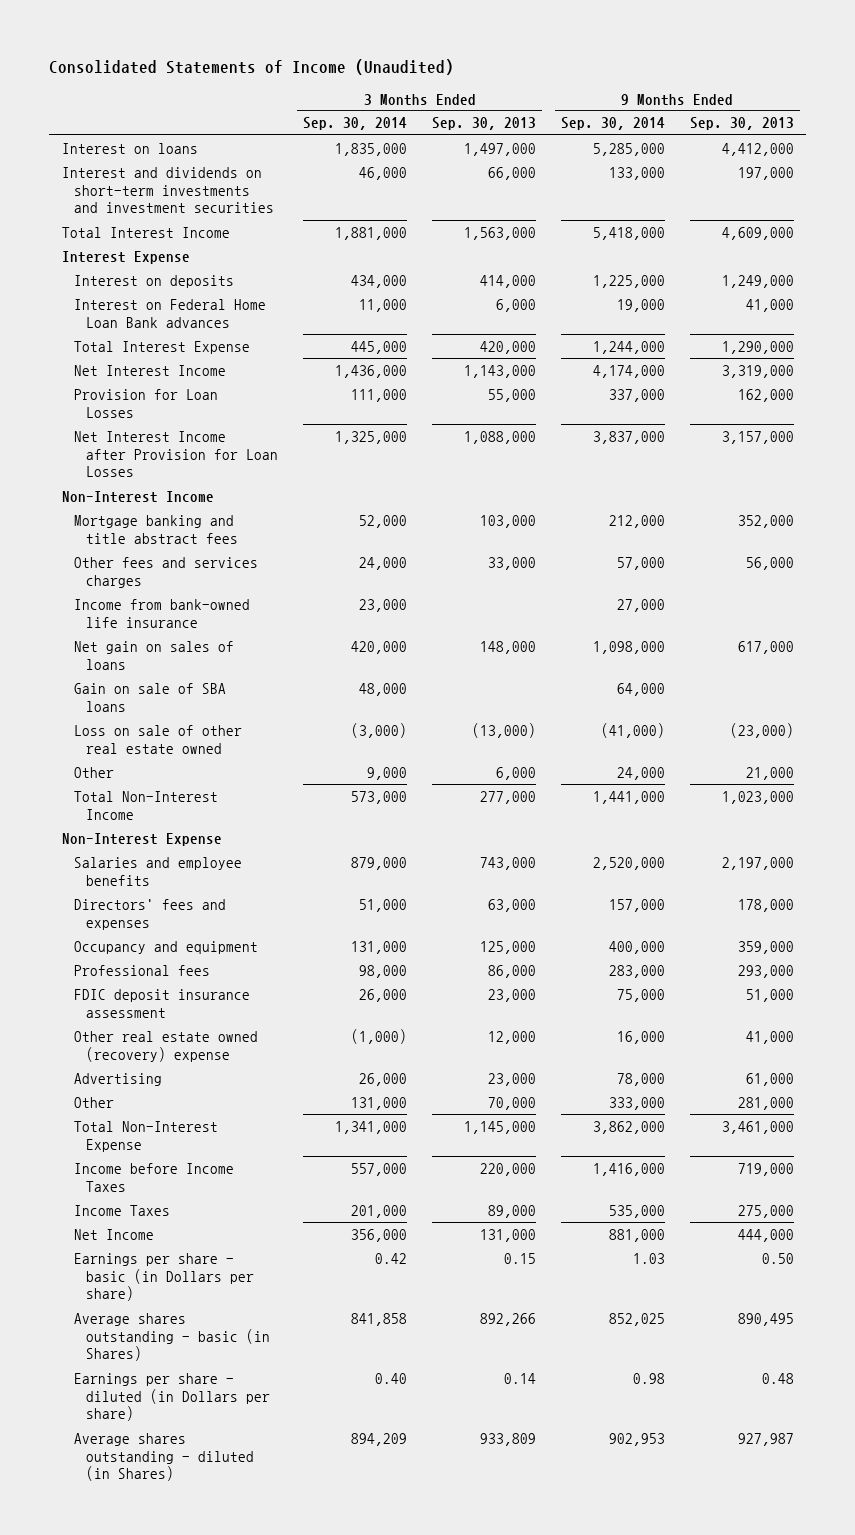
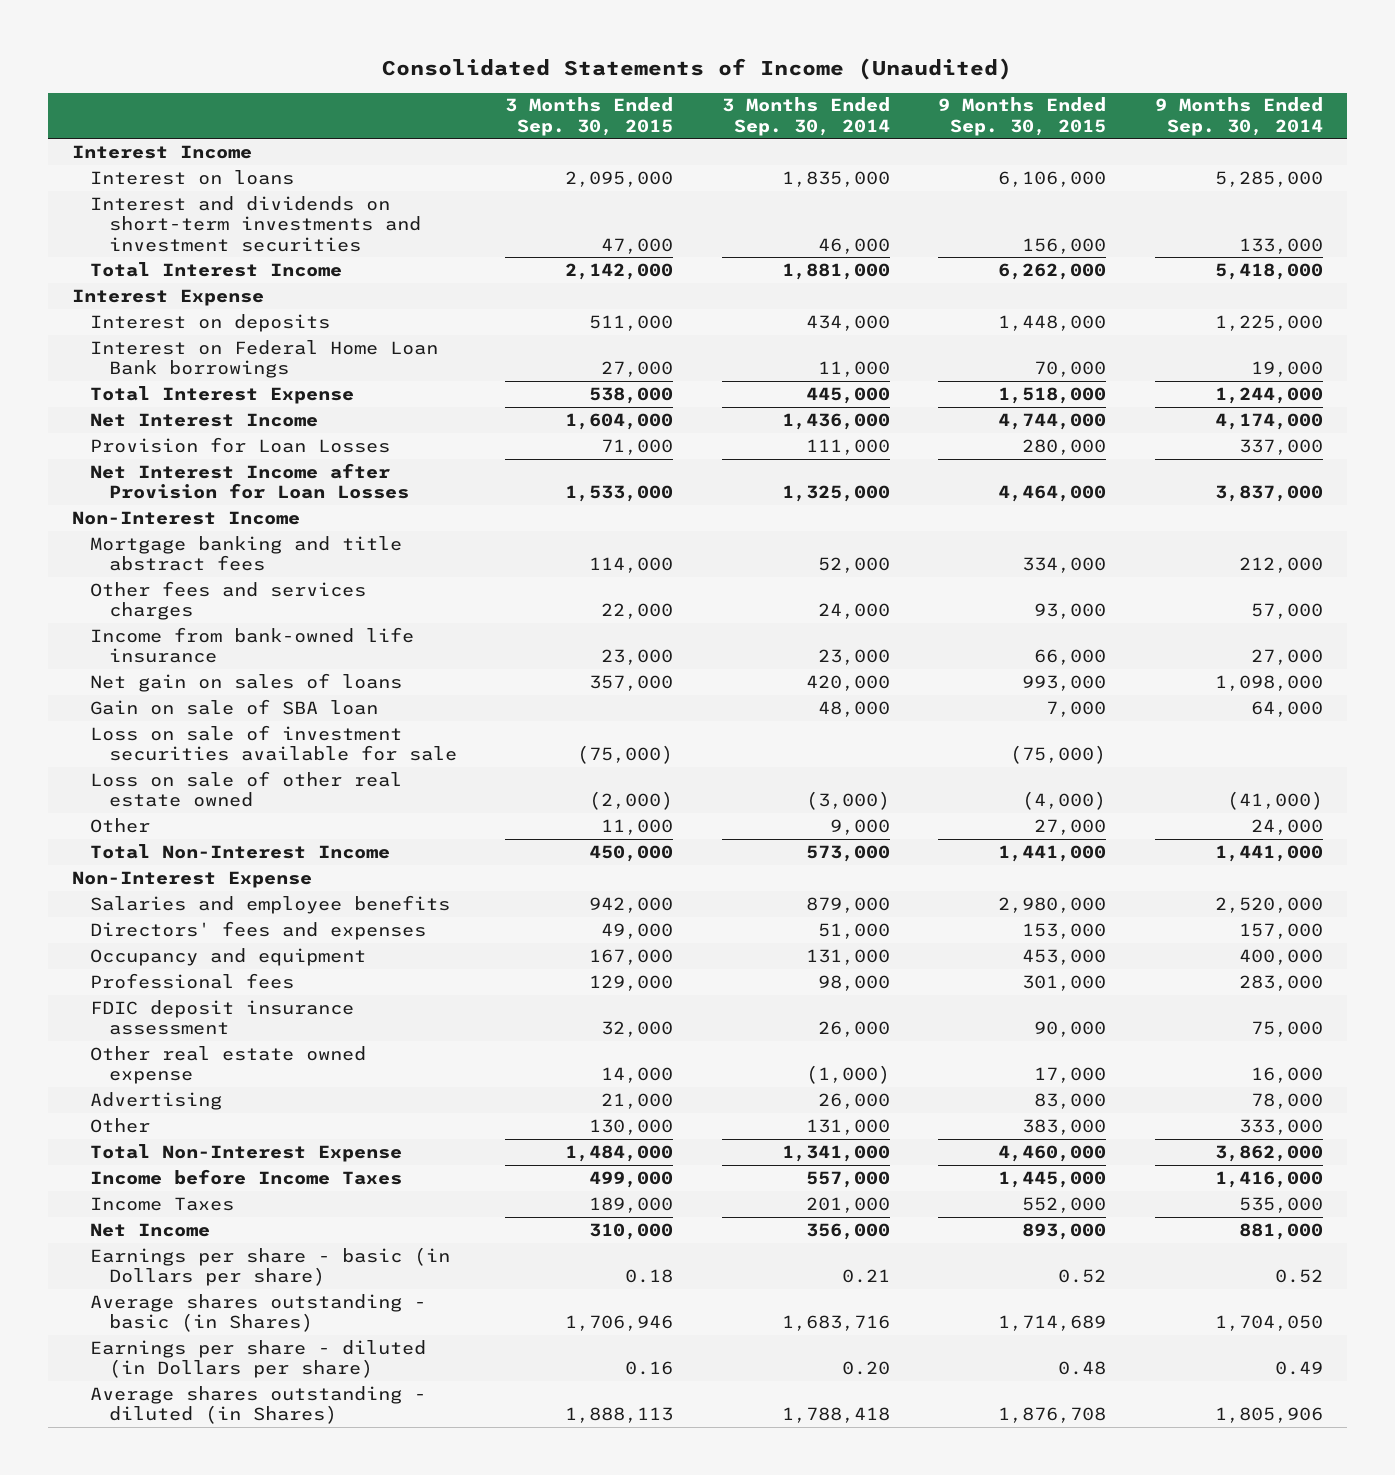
[431,117,536,131] Sep. 30, 2013 -> none
[689,117,794,131] Sep. 30, 2013 -> none
none -> [505,97,674,136] 3 Months Ended Sep. 30, 2015
none -> [938,97,1107,136] 9 Months Ended Sep. 30, 2015
none -> [71,144,252,159] Interest Income
[73,298,266,328] Interest on Federal Home Loan Bank advances -> [90,339,439,379] Interest on Federal Home Loan Bank borrowings
[73,682,226,712] Gain on sale of SBA loans -> [90,698,379,715] Gain on sale of SBA loan
none -> [90,724,457,762] Loss on sale of investment securities available for sale
[73,1030,258,1062] Other real estate owned (recovery) expense -> [90,1045,367,1085] Other real estate owned expense
[375,1252,408,1264] 0.42 -> [841,1269,890,1284] 0.21
[632,1252,665,1264] 1.03 -> [1274,1269,1323,1284] 0.52
[351,1312,408,1326] 841,858 -> [781,1315,890,1332] 1,683,716
[608,1312,665,1326] 852,025 -> [1214,1315,1323,1332] 1,704,050
[375,1372,408,1384] 0.40 -> [841,1361,890,1376] 0.20
[632,1372,665,1384] 0.98 -> [1274,1361,1323,1376] 0.49
[351,1432,408,1446] 894,209 -> [781,1407,890,1424] 1,788,418
[608,1432,665,1446] 902,953 -> [1214,1407,1323,1424] 1,805,906

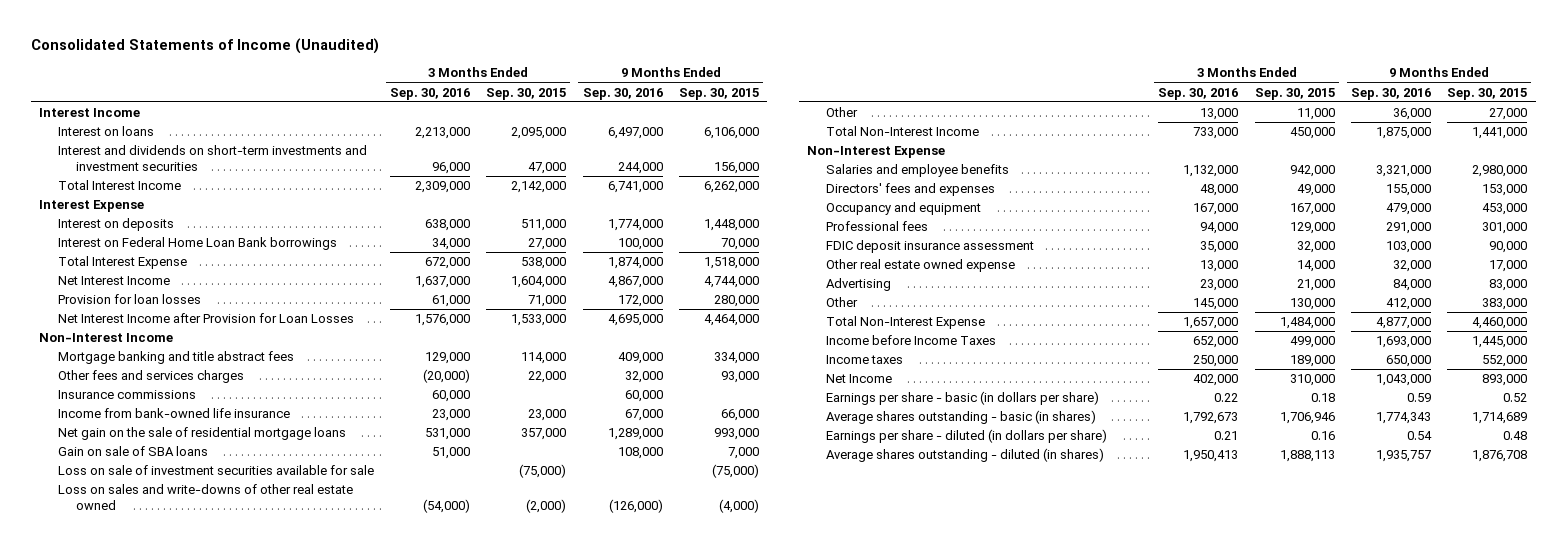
[721,97,890,136] 3 Months Ended Sep. 30, 2014 -> none
[1154,97,1323,136] 9 Months Ended Sep. 30, 2014 -> none
none -> [389,87,470,100] Sep. 30, 2016
none -> [582,87,663,100] Sep. 30, 2016
[90,436,391,453] Provision for Loan Losses -> [57,294,201,305] Provision for loan losses
none -> [57,390,196,400] Insurance commissions
[90,672,403,692] Net gain on sales of loans -> [57,427,346,441] Net gain on the sale of residential mortgage loans
[90,698,379,715] Gain on sale of SBA loan -> [57,446,208,457] Gain on sale of SBA loans
[90,770,403,808] Loss on sale of other real estate owned -> [57,484,353,510] Loss on sales and write-downs of other real estate owned
[90,1196,235,1211] Income Taxes -> [826,355,904,365] Income taxes
[90,1246,451,1287] Earnings per share - basic (in Dollars per share) -> [826,391,1100,406] Earnings per share - basic (in dollars per share)
[90,1293,427,1333] Average shares outstanding - basic (in Shares) -> [826,410,1097,425] Average shares outstanding - basic (in shares)
[90,1339,427,1379] Earnings per share - diluted (in Dollars per share) -> [826,429,1108,444] Earnings per share - diluted (in dollars per share)
[90,1385,427,1425] Average shares outstanding - diluted (in Shares) -> [826,448,1105,463] Average shares outstanding - diluted (in shares)

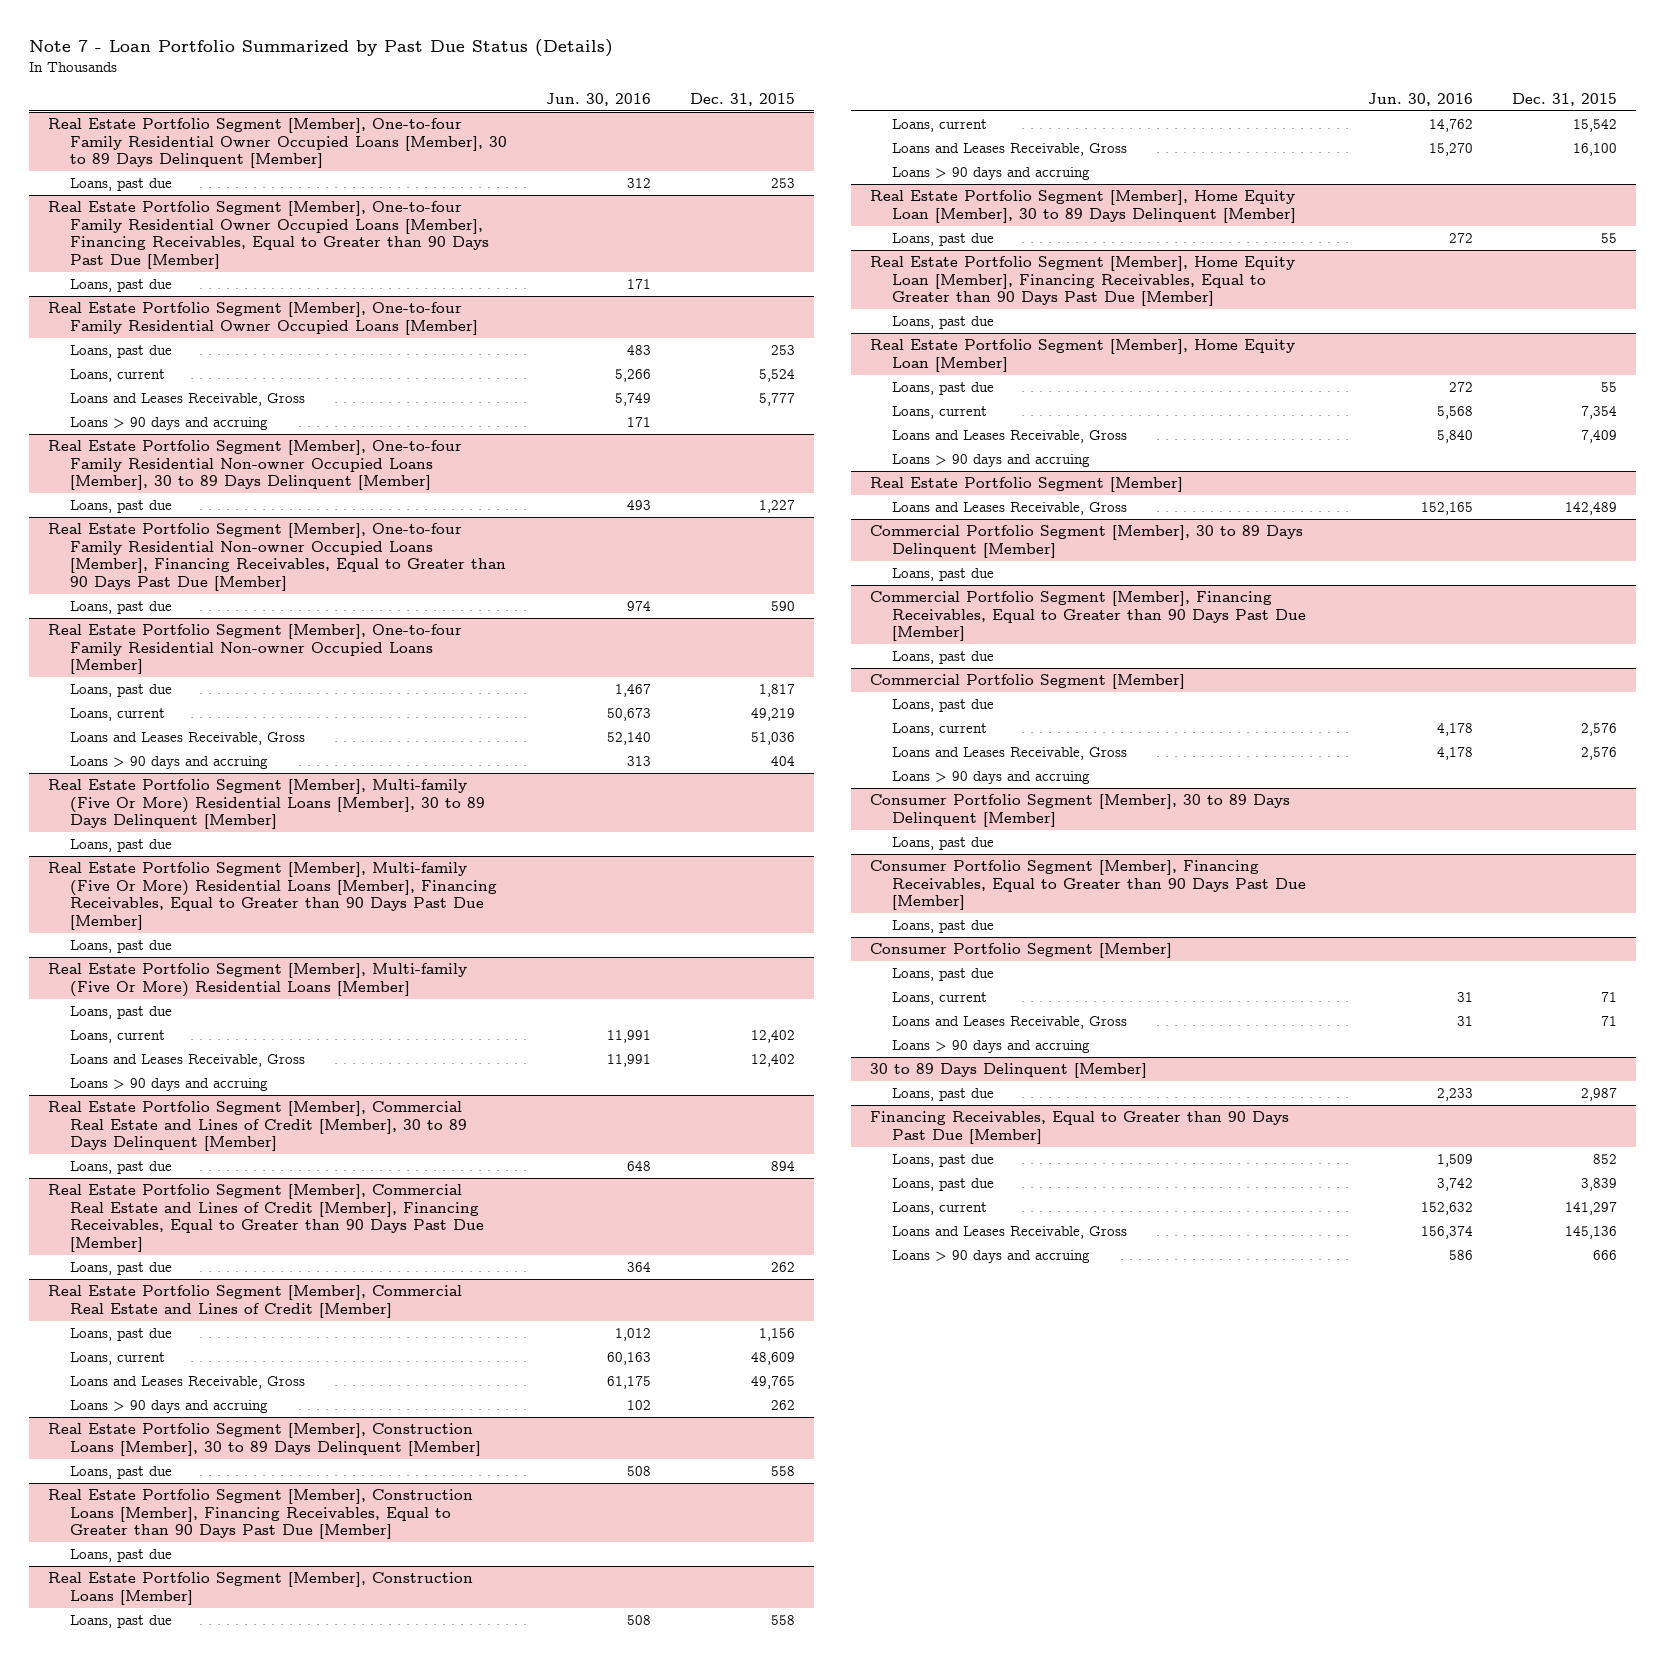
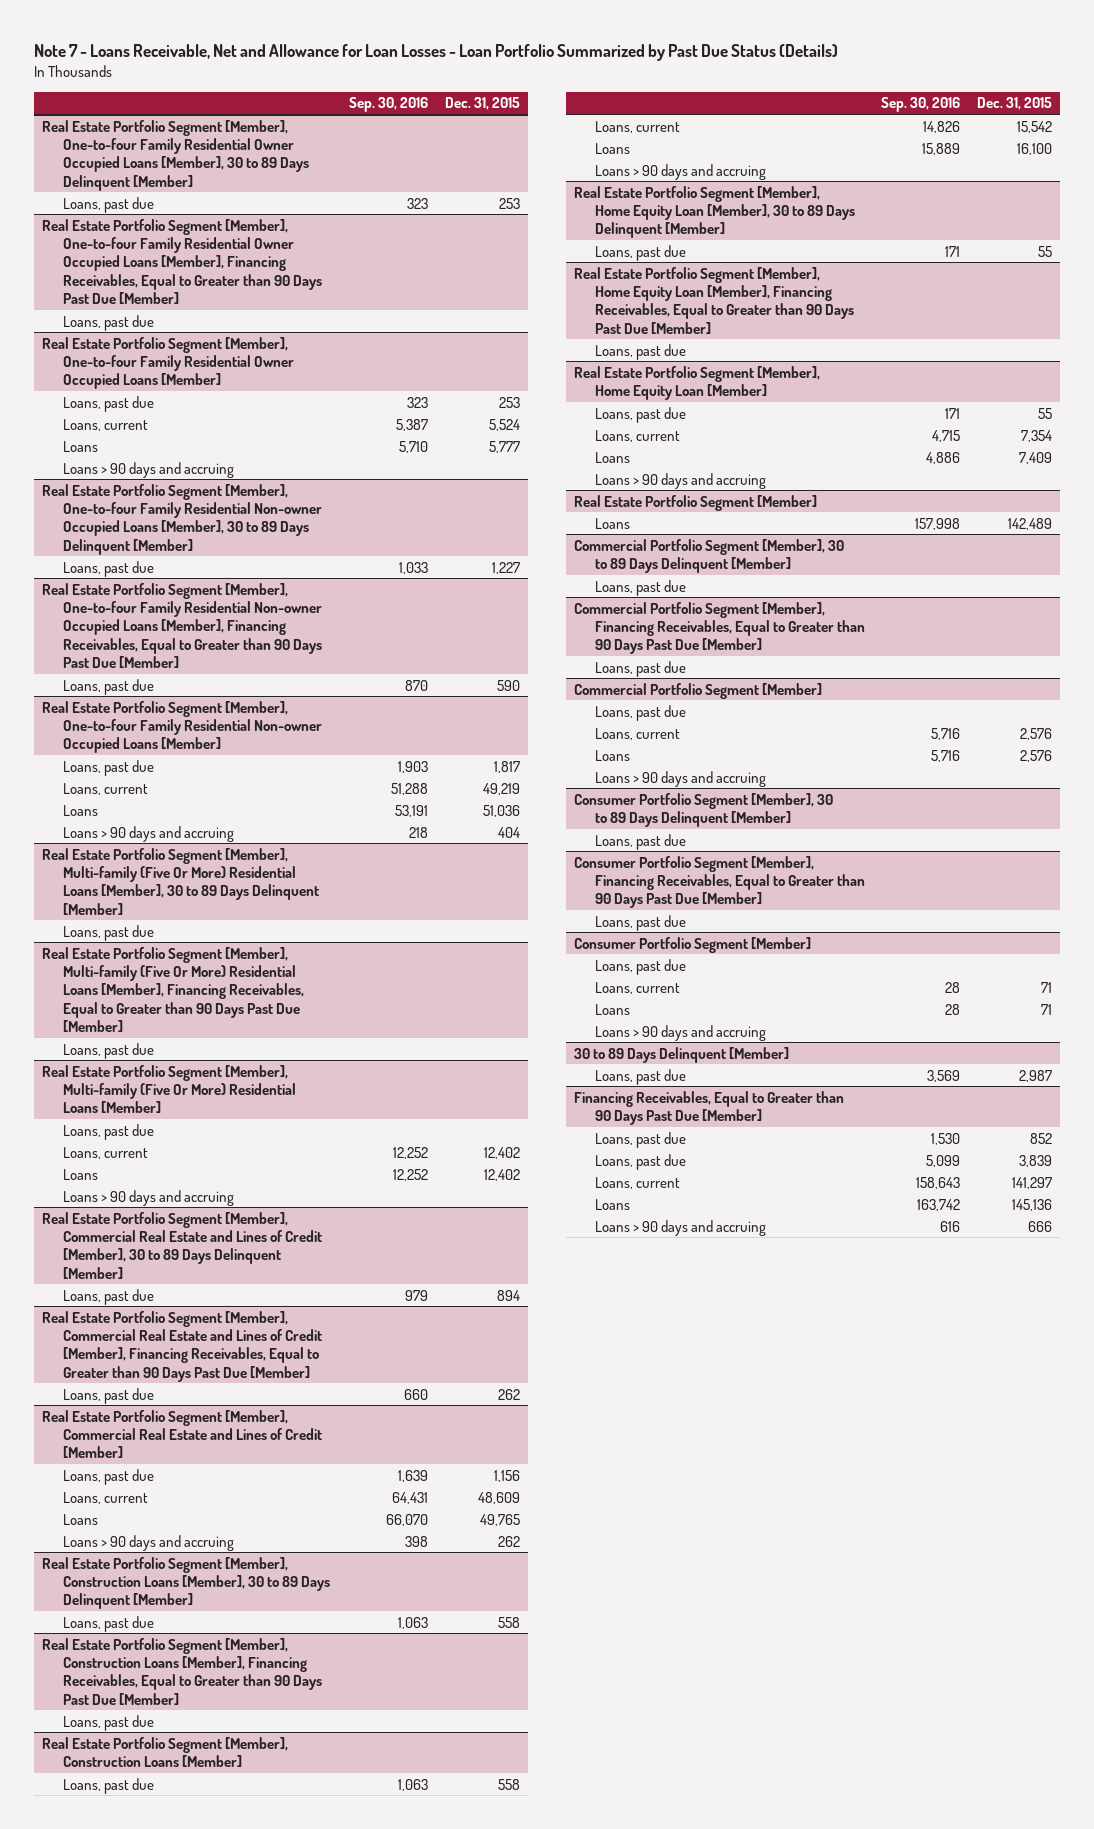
[28,38,613,57] Note 7 - Loan Portfolio Summarized by Past Due Status (Details) -> [33,43,838,61] Note 7 - Loans Receivable, Net and Allowance for Loan Losses - Loan Portfolio Summarized by Past Due Status (Details)
[545,92,651,106] Jun. 30, 2016 -> none
none -> [349,97,429,113] Sep. 30, 2016
[70,393,306,407] Loans and Leases Receivable, Gross -> [62,440,98,452] Loans
[70,732,306,746] Loans and Leases Receivable, Gross -> [62,804,98,816] Loans
[70,1054,306,1068] Loans and Leases Receivable, Gross -> [62,1168,98,1180] Loans
[70,1376,306,1390] Loans and Leases Receivable, Gross -> [62,1513,98,1525] Loans
[892,143,1128,157] Loans and Leases Receivable, Gross -> [594,142,630,154] Loans
[892,430,1128,444] Loans and Leases Receivable, Gross -> [594,451,630,463] Loans
[892,502,1128,516] Loans and Leases Receivable, Gross -> [594,517,630,529] Loans
[892,747,1128,761] Loans and Leases Receivable, Gross -> [594,749,630,761] Loans
[892,1016,1128,1030] Loans and Leases Receivable, Gross -> [594,1003,630,1015] Loans
[892,1226,1128,1240] Loans and Leases Receivable, Gross -> [594,1198,630,1210] Loans

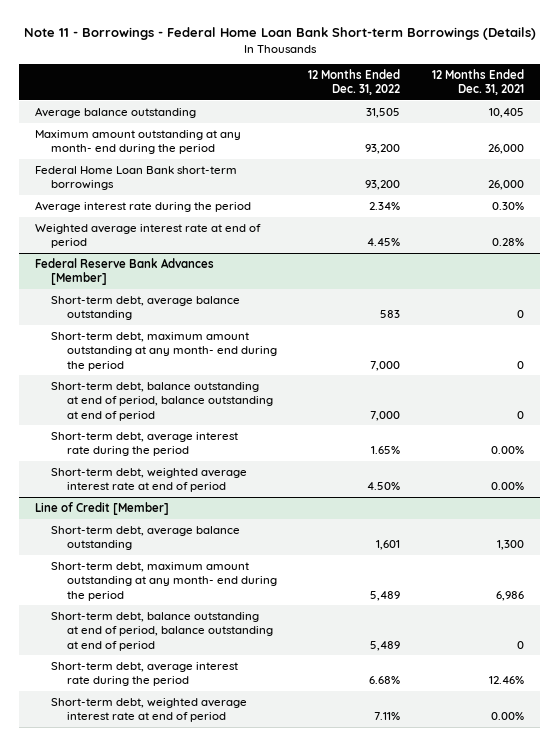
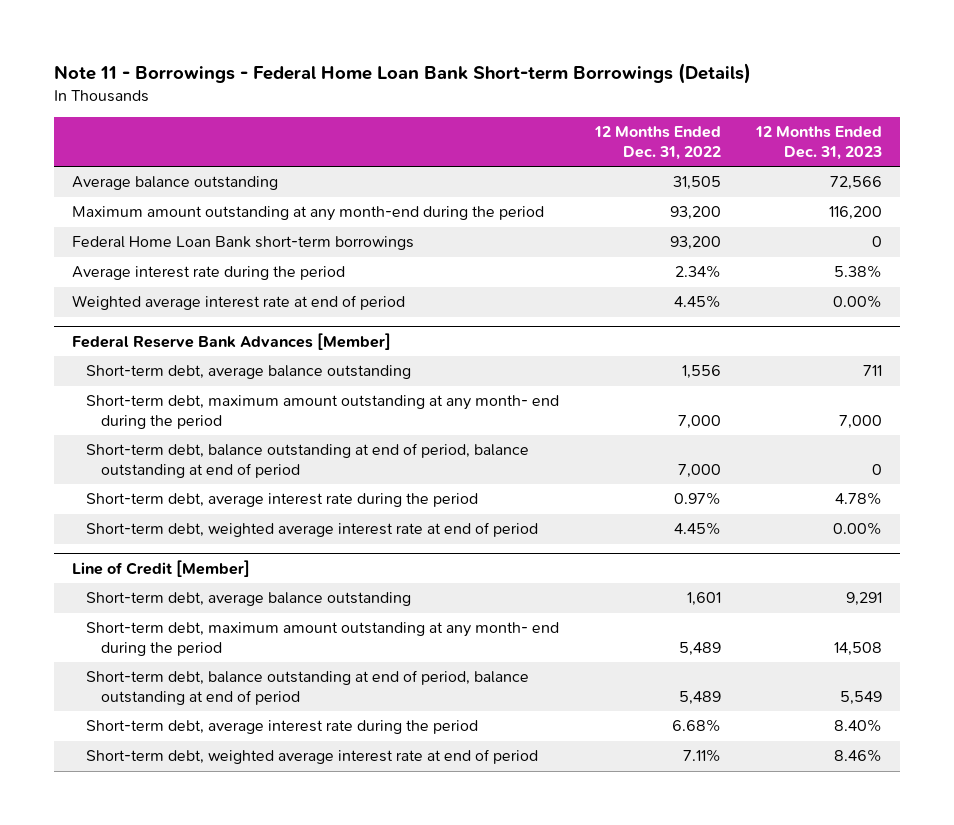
[432,68,525,96] 12 Months Ended Dec. 31, 2021 -> none
none -> [755,126,883,160] 12 Months Ended Dec. 31, 2023
[35,129,242,155] Maximum amount outstanding at any month- end during the period -> [72,206,545,222] Maximum amount outstanding at any month-end during the period
[380,310,401,319] 583 -> [681,365,721,380] 1,556
[371,446,401,455] 1.65% -> [673,492,721,506] 0.97%
[367,482,401,491] 4.50% -> [673,522,721,536] 4.45%

